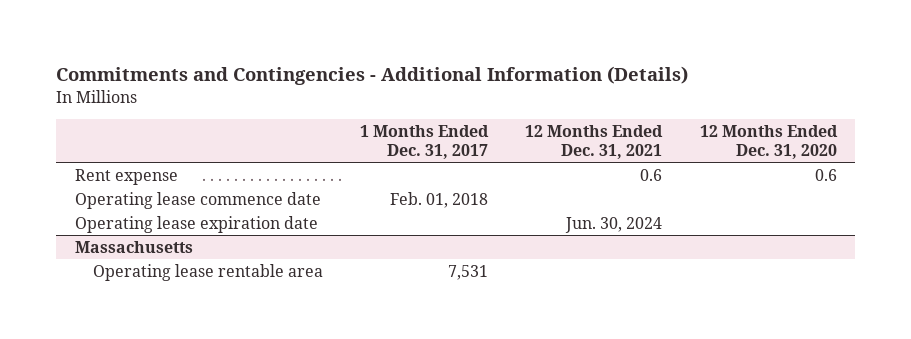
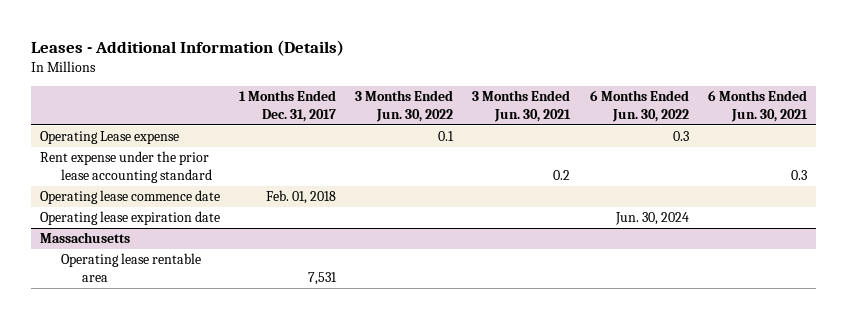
[55,66,688,86] Commitments and Contingencies - Additional Information (Details) -> [30,39,344,56] Leases - Additional Information (Details)
[525,124,664,160] 12 Months Ended Dec. 31, 2021 -> none
[699,124,838,160] 12 Months Ended Dec. 31, 2020 -> none
none -> [355,90,454,123] 3 Months Ended Jun. 30, 2022
none -> [472,90,572,123] 3 Months Ended Jun. 30, 2021
none -> [589,90,689,123] 6 Months Ended Jun. 30, 2022
none -> [707,90,808,123] 6 Months Ended Jun. 30, 2021
[74,168,178,185] Rent expense -> [40,131,180,145] Operating Lease expense
none -> [40,151,213,184] Rent expense under the prior lease accounting standard

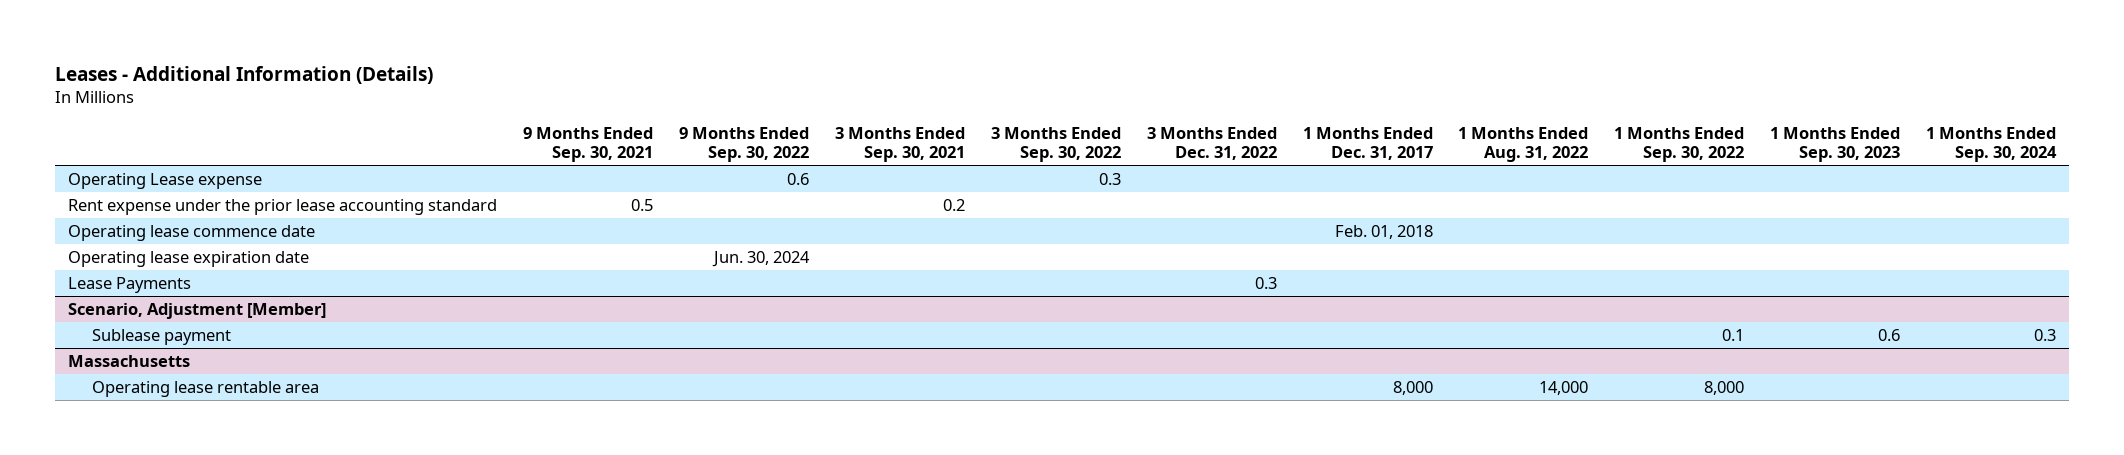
[355,90,454,123] 3 Months Ended Jun. 30, 2022 -> none
[472,90,572,123] 3 Months Ended Jun. 30, 2021 -> none
[589,90,689,123] 6 Months Ended Jun. 30, 2022 -> none
[707,90,808,123] 6 Months Ended Jun. 30, 2021 -> none
none -> [523,126,654,163] 9 Months Ended Sep. 30, 2021
none -> [678,126,809,163] 9 Months Ended Sep. 30, 2022
none -> [834,126,965,163] 3 Months Ended Sep. 30, 2021
none -> [990,126,1121,163] 3 Months Ended Sep. 30, 2022
none -> [1146,126,1277,161] 3 Months Ended Dec. 31, 2022
none -> [1458,126,1589,163] 1 Months Ended Aug. 31, 2022
none -> [1614,126,1745,163] 1 Months Ended Sep. 30, 2022
none -> [1770,126,1901,163] 1 Months Ended Sep. 30, 2023
none -> [1926,126,2058,163] 1 Months Ended Sep. 30, 2024
none -> [68,276,192,293] Lease Payments
none -> [68,302,327,319] Scenario, Adjustment [Member]
none -> [92,328,232,345] Sublease payment
[308,272,338,286] 7,531 -> [1392,380,1433,395] 8,000

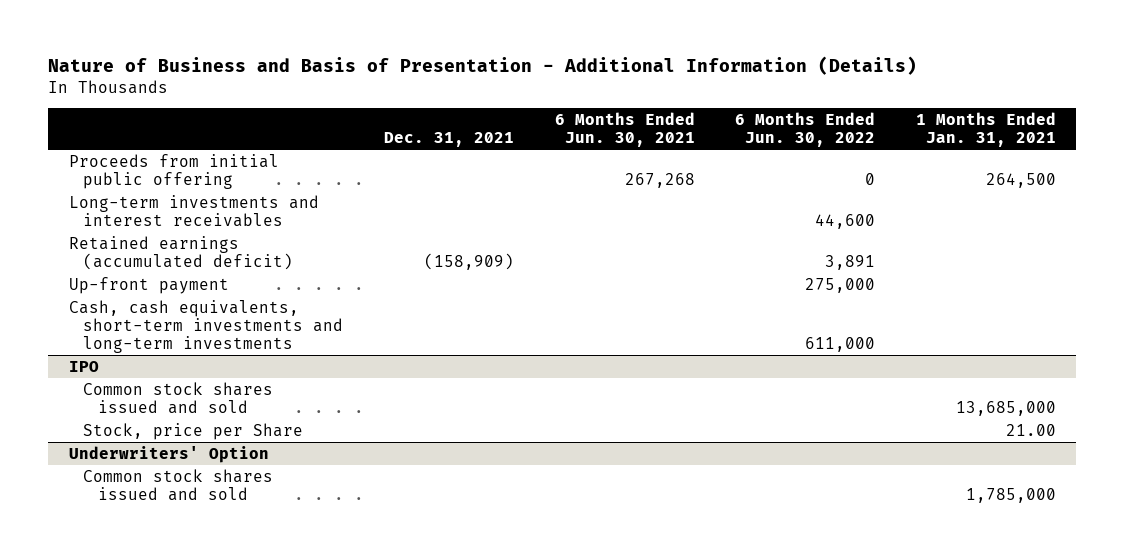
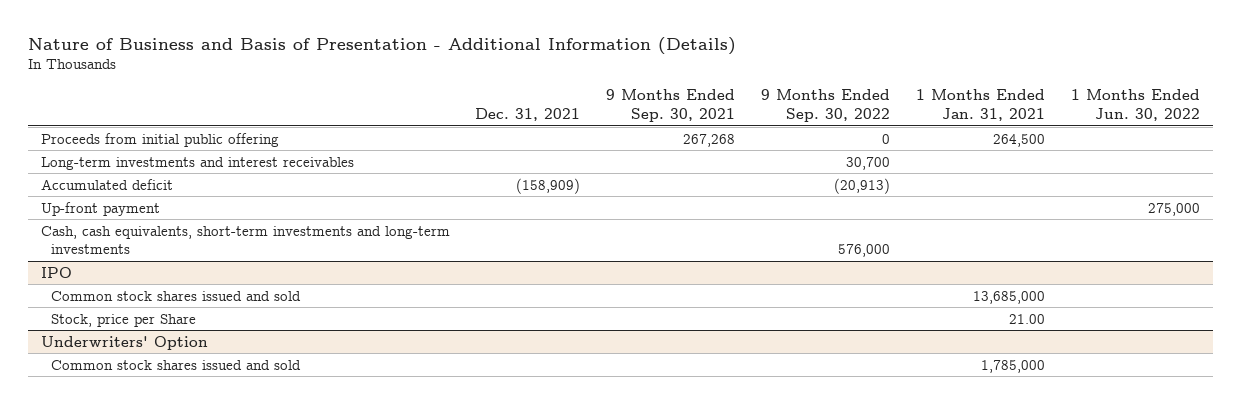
[554,111,695,148] 6 Months Ended Jun. 30, 2021 -> none
[735,111,876,148] 6 Months Ended Jun. 30, 2022 -> none
none -> [606,89,736,122] 9 Months Ended Sep. 30, 2021
none -> [761,89,891,122] 9 Months Ended Sep. 30, 2022
none -> [1070,89,1200,121] 1 Months Ended Jun. 30, 2022
[68,235,294,271] Retained earnings (accumulated deficit) -> [40,178,173,190] Accumulated deficit

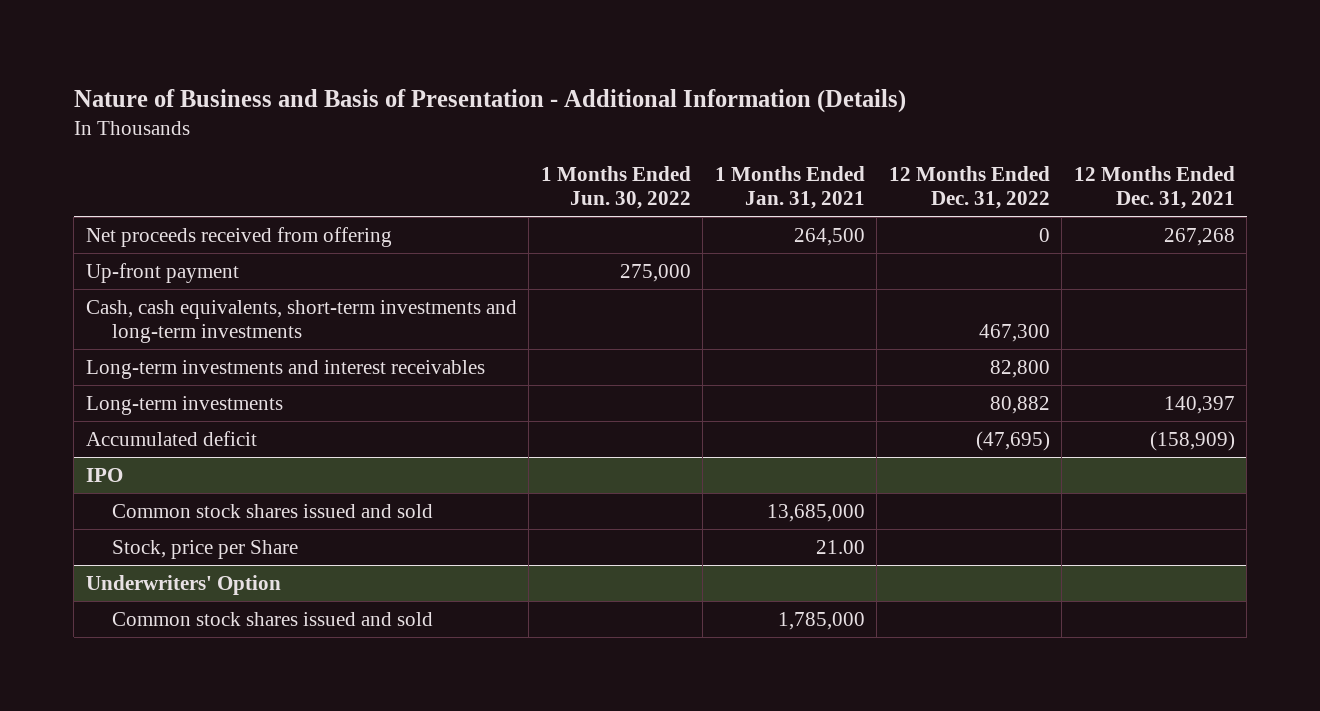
[475,107,581,121] Dec. 31, 2021 -> none
[606,89,736,122] 9 Months Ended Sep. 30, 2021 -> none
[761,89,891,122] 9 Months Ended Sep. 30, 2022 -> none
none -> [888,165,1050,210] 12 Months Ended Dec. 31, 2022
none -> [1073,165,1235,210] 12 Months Ended Dec. 31, 2021
[40,132,279,147] Proceeds from initial public offering -> [85,226,392,247] Net proceeds received from offering
[40,156,354,170] Long-term investments and interest receivables -> [85,359,485,379] Long-term investments and interest receivables
none -> [85,395,283,415] Long-term investments
[40,178,173,190] Accumulated deficit -> [85,430,257,446] Accumulated deficit

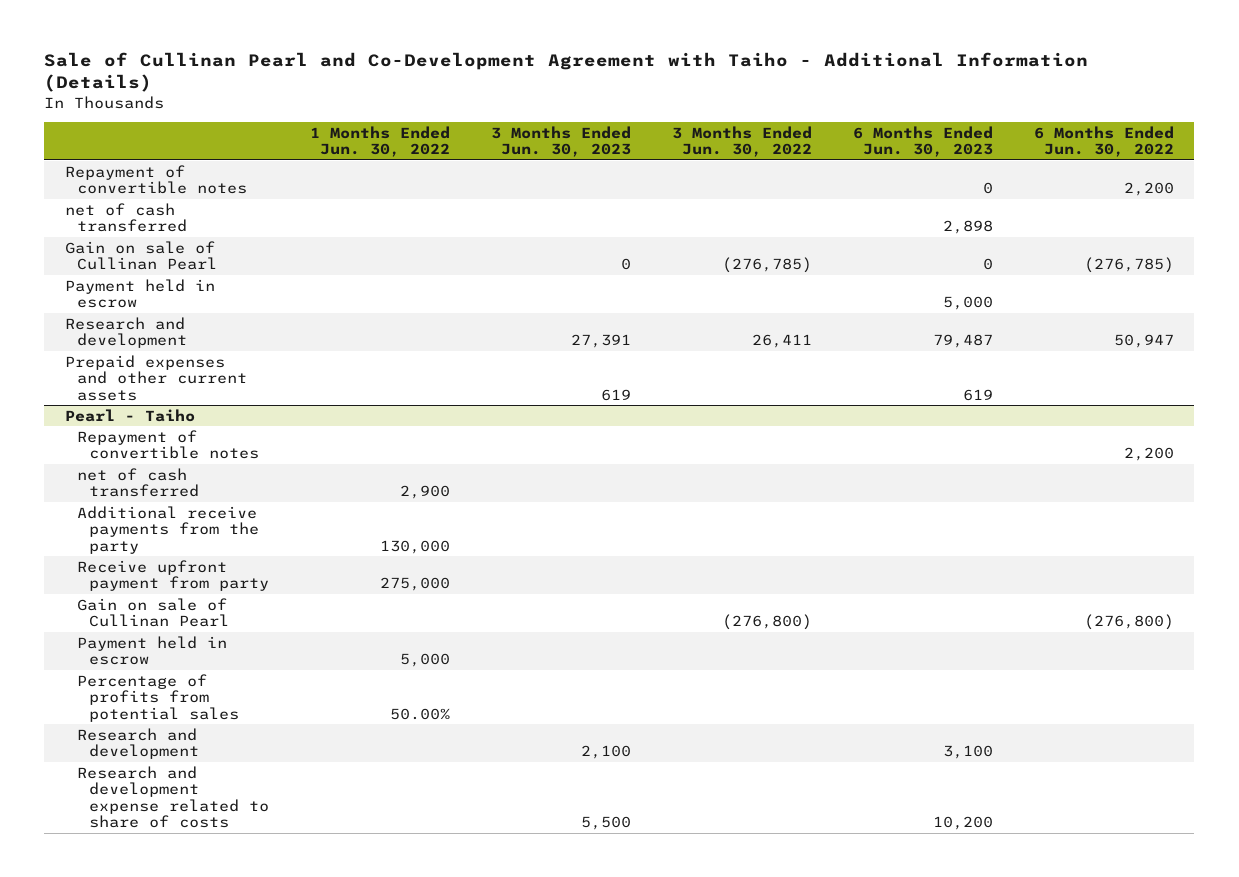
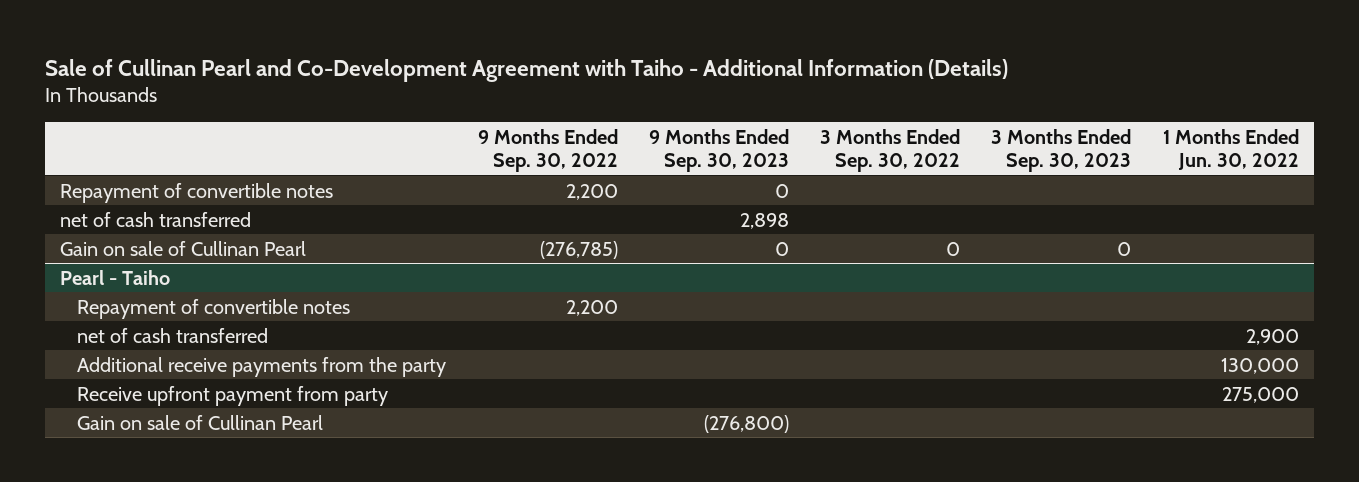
[491,125,632,158] 3 Months Ended Jun. 30, 2023 -> none
[672,125,813,158] 3 Months Ended Jun. 30, 2022 -> none
[853,125,994,158] 6 Months Ended Jun. 30, 2023 -> none
[1033,125,1174,158] 6 Months Ended Jun. 30, 2022 -> none
none -> [477,128,618,173] 9 Months Ended Sep. 30, 2022
none -> [648,128,789,173] 9 Months Ended Sep. 30, 2023
none -> [820,128,961,173] 3 Months Ended Sep. 30, 2022
none -> [991,128,1132,173] 3 Months Ended Sep. 30, 2023
[64,278,215,309] Payment held in escrow -> none
[64,316,187,349] Research and development -> none
[64,354,247,401] Prepaid expenses and other current assets -> none
[76,635,227,666] Payment held in escrow -> none
[76,673,240,722] Percentage of profits from potential sales -> none
[76,727,200,760] Research and development -> none
[76,765,270,829] Research and development expense related to share of costs -> none

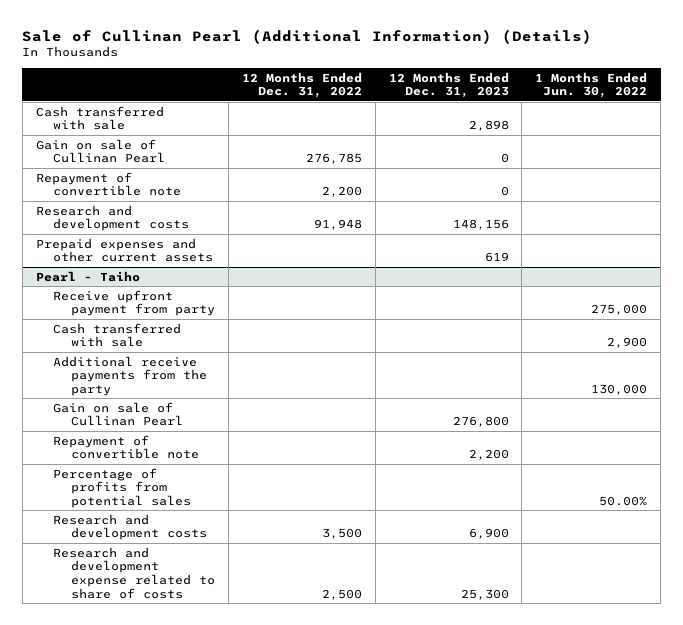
[44,58,1008,82] Sale of Cullinan Pearl and Co-Development Agreement with Taiho - Additional Information (Details) -> [22,28,593,44] Sale of Cullinan Pearl (Additional Information) (Details)
[477,128,618,173] 9 Months Ended Sep. 30, 2022 -> none
[648,128,789,173] 9 Months Ended Sep. 30, 2023 -> none
[820,128,961,173] 3 Months Ended Sep. 30, 2022 -> none
[991,128,1132,173] 3 Months Ended Sep. 30, 2023 -> none
none -> [241,71,362,99] 12 Months Ended Dec. 31, 2022
none -> [388,71,509,99] 12 Months Ended Dec. 31, 2023
[60,182,334,203] Repayment of convertible notes -> none
[60,211,252,227] net of cash transferred -> [35,105,164,131] Cash transferred with sale
none -> [35,171,182,197] Repayment of convertible note
none -> [35,204,190,232] Research and development costs
none -> [35,237,214,263] Prepaid expenses and other current assets
[77,298,351,319] Repayment of convertible notes -> none
[77,327,269,343] net of cash transferred -> none
none -> [53,322,182,348] Cash transferred with sale
[77,356,447,377] Additional receive payments from the party -> [53,355,207,396] Additional receive payments from the party
none -> [53,434,199,460] Repayment of convertible note
none -> [53,467,191,508] Percentage of profits from potential sales
none -> [53,513,207,541] Research and development costs
none -> [53,546,215,599] Research and development expense related to share of costs

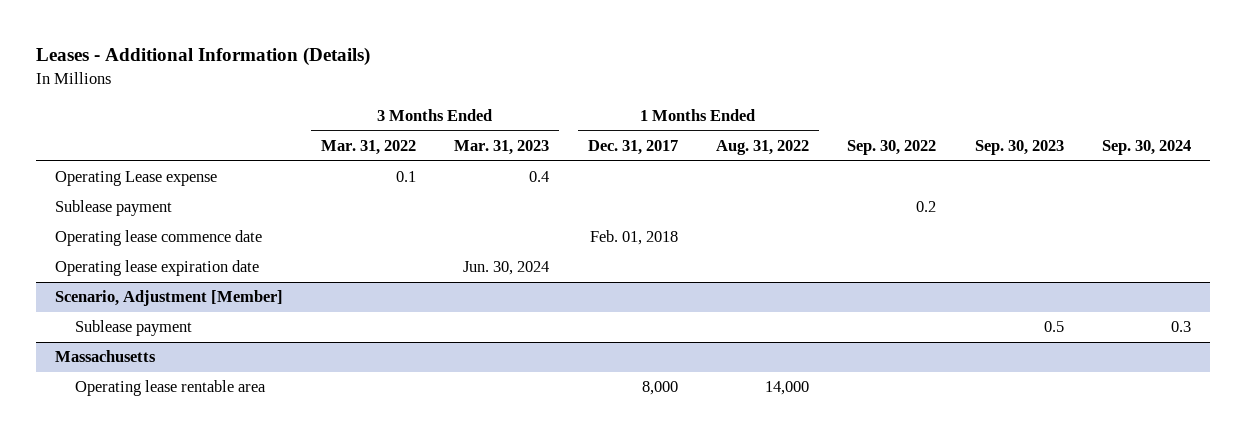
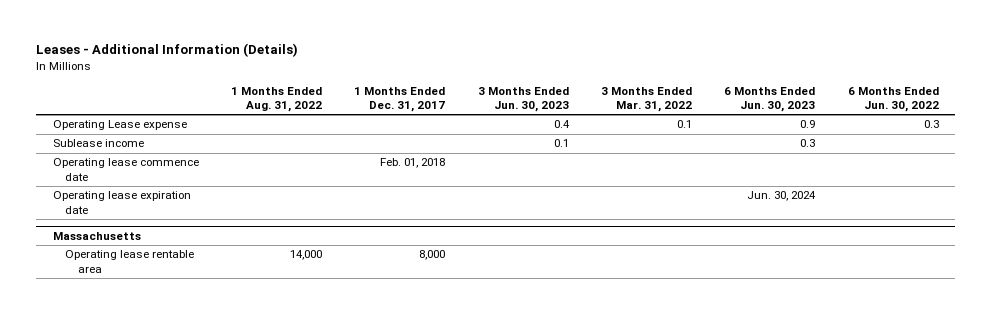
[454,140,550,156] Mar. 31, 2023 -> none
[847,140,937,156] Sep. 30, 2022 -> none
[974,140,1064,156] Sep. 30, 2023 -> none
[1102,140,1192,156] Sep. 30, 2024 -> none
none -> [477,86,569,113] 3 Months Ended Jun. 30, 2023
none -> [724,86,816,113] 6 Months Ended Jun. 30, 2023
none -> [847,86,939,113] 6 Months Ended Jun. 30, 2022
[54,200,172,217] Sublease payment -> [52,139,144,148] Sublease income
[54,290,283,307] Scenario, Adjustment [Member] -> none
[75,320,193,337] Sublease payment -> none

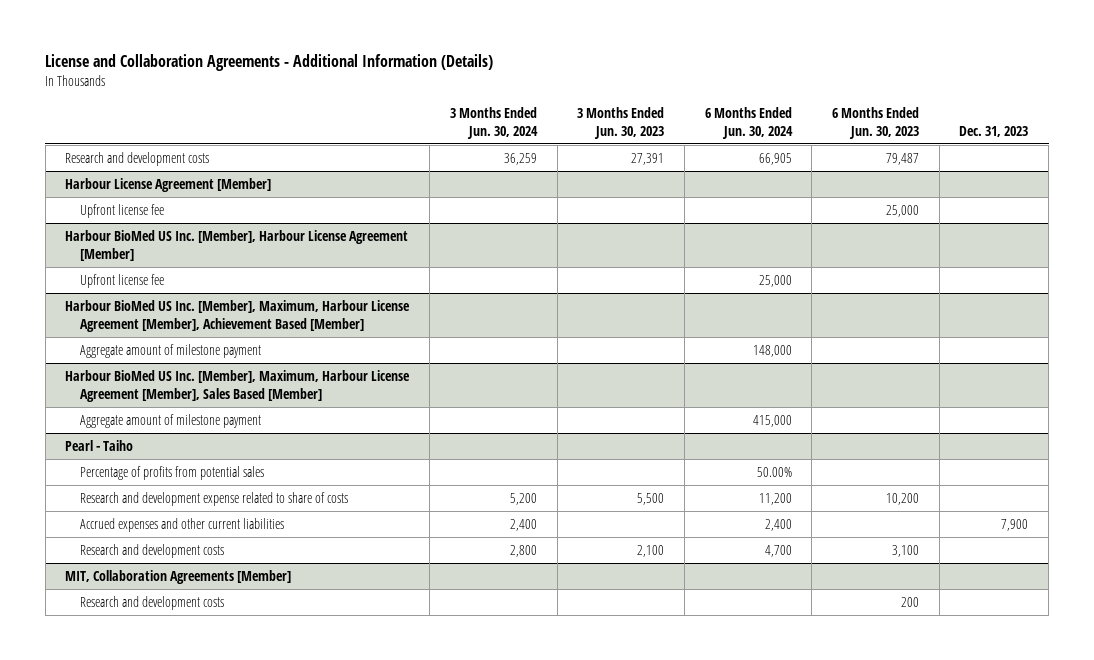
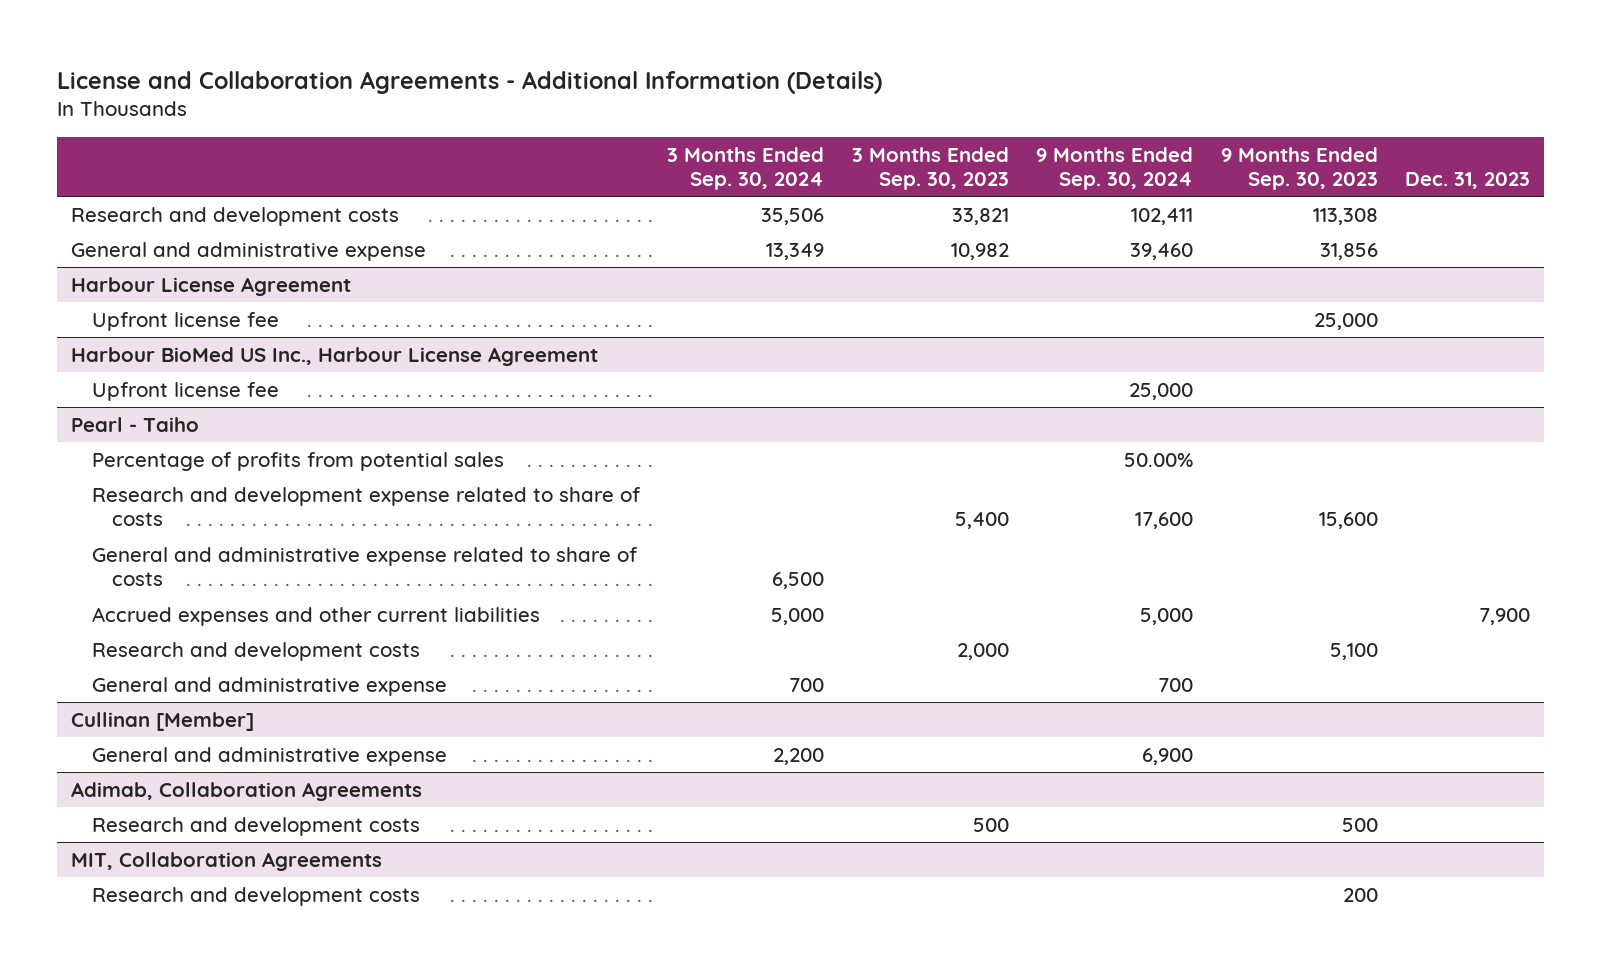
[449,106,538,139] 3 Months Ended Jun. 30, 2024 -> none
[577,106,665,139] 3 Months Ended Jun. 30, 2023 -> none
[704,106,793,139] 6 Months Ended Jun. 30, 2024 -> none
[831,106,919,139] 6 Months Ended Jun. 30, 2023 -> none
none -> [667,146,825,191] 3 Months Ended Sep. 30, 2024
none -> [851,146,1009,191] 3 Months Ended Sep. 30, 2023
none -> [1036,146,1194,191] 9 Months Ended Sep. 30, 2024
none -> [1220,146,1378,191] 9 Months Ended Sep. 30, 2023
none -> [71,241,427,261] General and administrative expense
[65,177,272,192] Harbour License Agreement [Member] -> [71,276,352,296] Harbour License Agreement
[65,229,409,261] Harbour BioMed US Inc. [Member], Harbour License Agreement [Member] -> [71,346,599,366] Harbour BioMed US Inc., Harbour License Agreement
[65,299,411,332] Harbour BioMed US Inc. [Member], Maximum, Harbour License Agreement [Member], Achievement Based [Member] -> none
[80,343,262,358] Aggregate amount of milestone payment -> none
[65,369,411,402] Harbour BioMed US Inc. [Member], Maximum, Harbour License Agreement [Member], Sales Based [Member] -> none
[80,413,262,428] Aggregate amount of milestone payment -> none
none -> [91,546,638,587] General and administrative expense related to share of costs
none -> [91,676,447,696] General and administrative expense
none -> [71,711,255,731] Cullinan [Member]
none -> [91,746,447,766] General and administrative expense
none -> [71,781,423,801] Adimab, Collaboration Agreements
none -> [91,816,420,836] Research and development costs
[65,569,292,584] MIT, Collaboration Agreements [Member] -> [71,851,383,871] MIT, Collaboration Agreements

